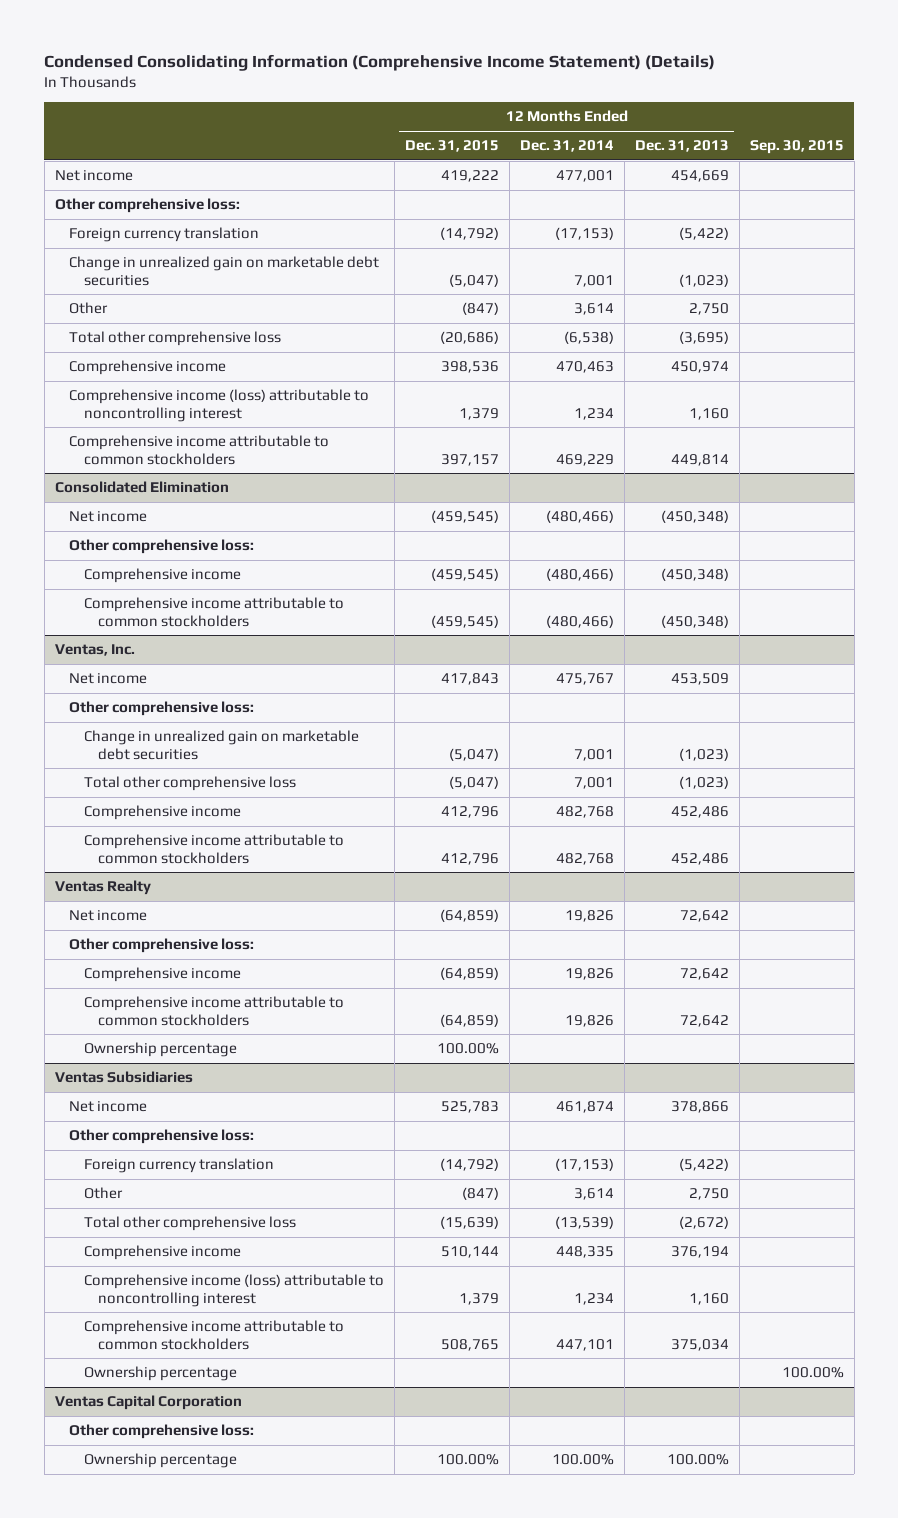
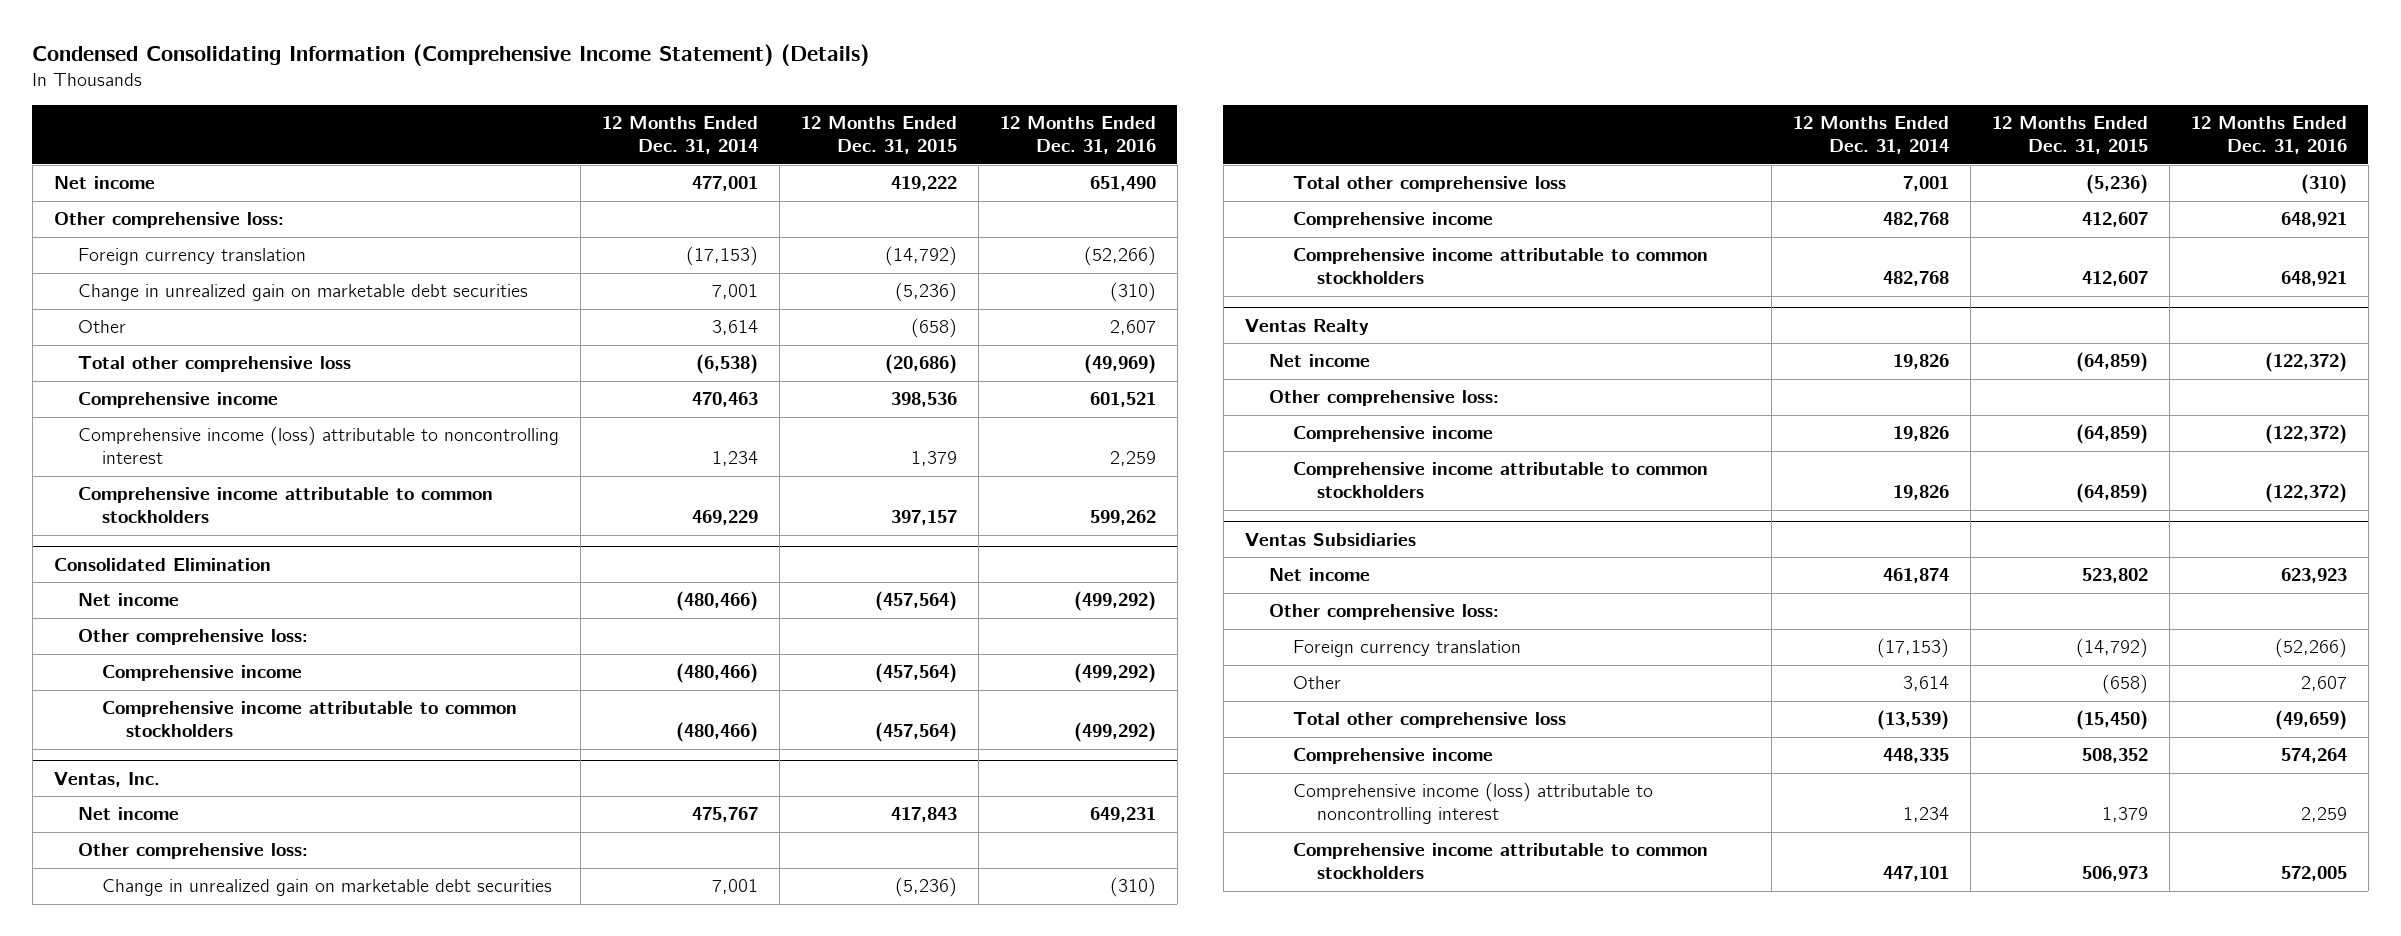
[634,140,729,153] Dec. 31, 2013 -> none
[749,140,844,155] Sep. 30, 2015 -> none
none -> [999,116,1156,154] 12 Months Ended Dec. 31, 2016
[448,273,499,287] (5,047) -> [894,282,957,303] (5,236)
[461,302,499,316] (847) -> [910,318,957,339] (658)
[430,510,499,524] (459,545) -> [874,591,957,612] (457,564)
[430,568,499,582] (459,545) -> [874,663,957,684] (457,564)
[430,614,499,628] (459,545) -> [874,722,957,743] (457,564)
[448,747,499,761] (5,047) -> [894,877,957,898] (5,236)
[448,776,499,790] (5,047) -> [2085,174,2148,195] (5,236)
[440,806,499,819] 412,796 -> [2081,212,2148,228] 412,607
[440,852,499,865] 412,796 -> [2081,271,2148,287] 412,607
[83,1042,237,1058] Ownership percentage -> none
[440,1101,499,1114] 525,783 -> [2081,568,2148,584] 523,802
[461,1187,499,1201] (847) -> [2101,674,2148,695] (658)
[439,1216,499,1230] (15,639) -> [2075,710,2148,731] (15,450)
[440,1246,499,1259] 510,144 -> [2081,748,2148,764] 508,352
[83,1366,237,1382] Ownership percentage -> none
[54,1395,242,1411] Ventas Capital Corporation -> none
[69,1424,255,1440] Other comprehensive loss: -> none
[83,1453,237,1469] Ownership percentage -> none
[440,1338,499,1351] 508,765 -> [2081,866,2148,882] 506,973

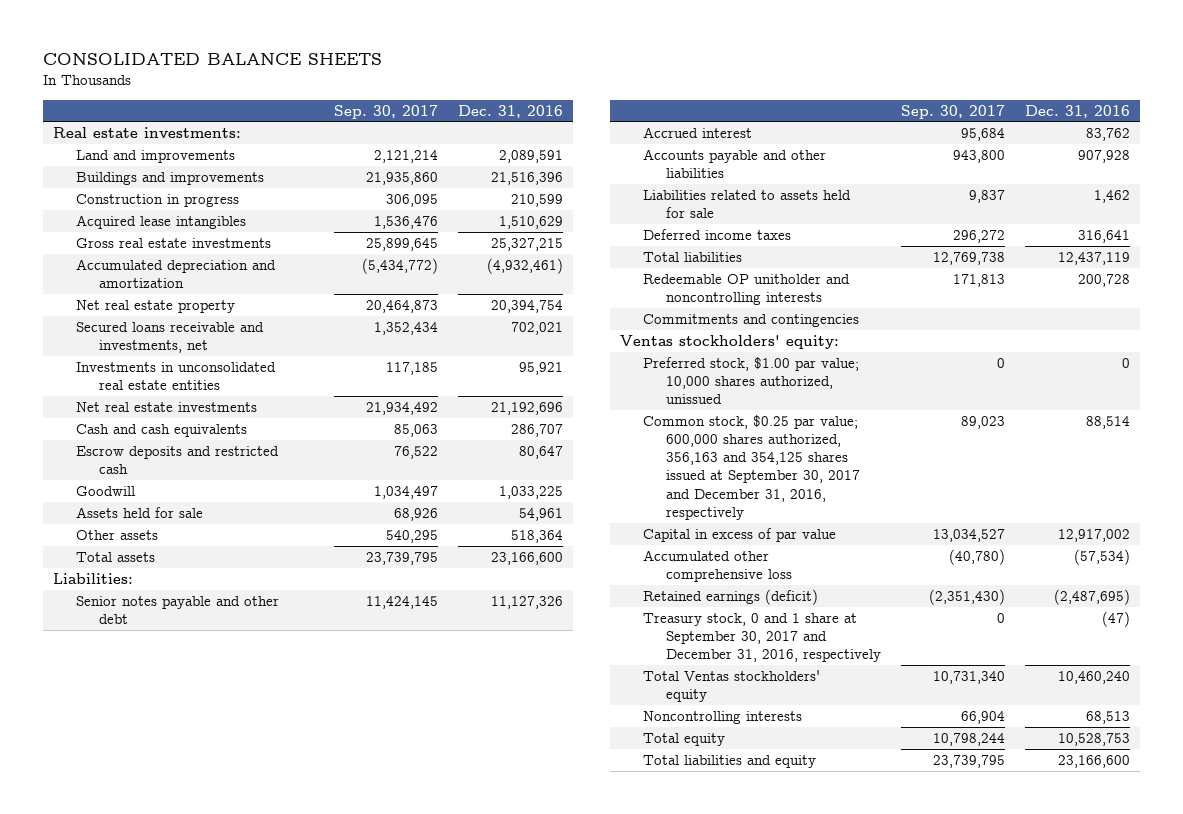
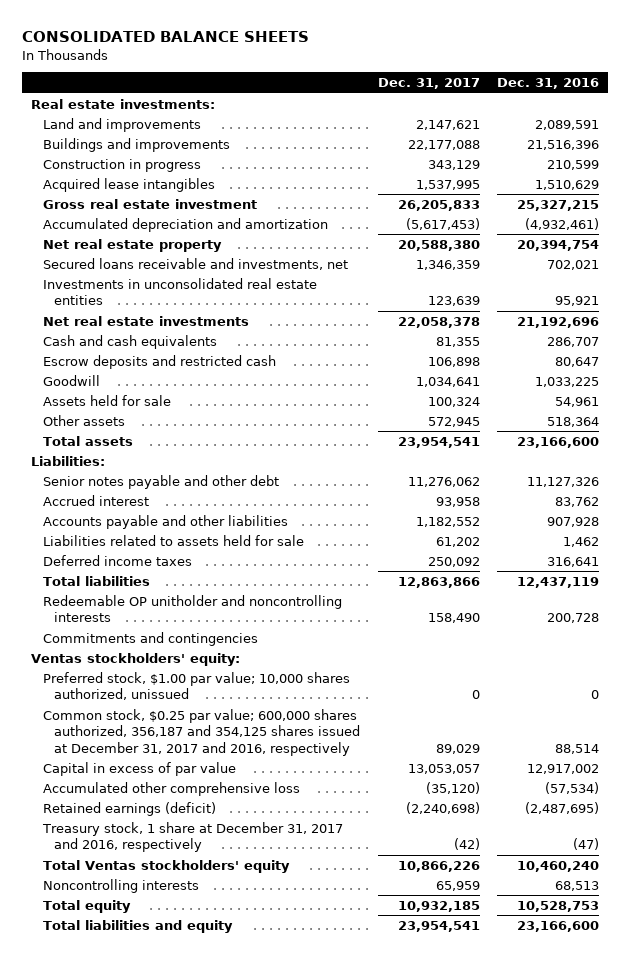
[334,104,439,119] Sep. 30, 2017 -> none
none -> [377,78,480,90] Dec. 31, 2017
[75,237,271,248] Gross real estate investments -> [42,198,257,209] Gross real estate investment
[642,414,861,520] Common stock, $0.25 par value; 600,000 shares authorized, 356,163 and 354,125 shares issued at September 30, 2017 and December 31, 2016, respectively -> [42,708,360,756] Common stock, $0.25 par value; 600,000 shares authorized, 356,187 and 354,125 shares issued at December 31, 2017 and 2016, respectively
[642,612,882,663] Treasury stock, 0 and 1 share at September 30, 2017 and December 31, 2016, respectively -> [41,821,343,853] Treasury stock, 1 share at December 31, 2017 and 2016, respectively

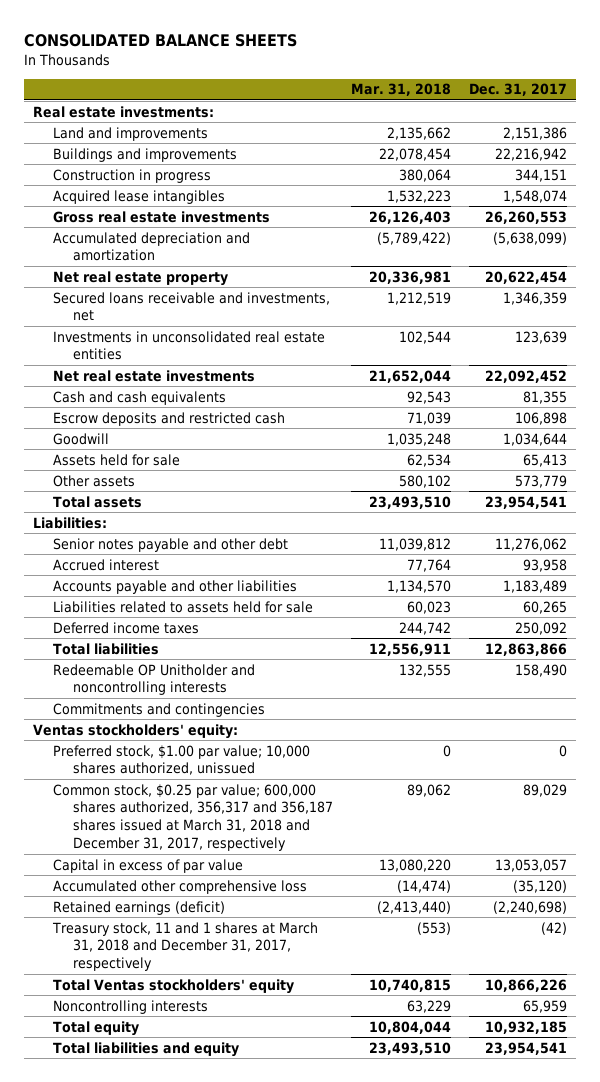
[497,78,600,90] Dec. 31, 2016 -> none
none -> [351,83,452,97] Mar. 31, 2018
[415,119,480,130] 2,147,621 -> [503,126,568,140] 2,151,386
[407,139,480,150] 22,177,088 -> [495,147,568,161] 22,216,942
[427,159,480,170] 343,129 -> [515,168,568,182] 344,151
[415,179,480,190] 1,537,995 -> [503,189,568,203] 1,548,074
[42,198,257,209] Gross real estate investment -> [53,210,271,223] Gross real estate investments
[397,199,480,211] 26,205,833 -> [485,210,568,224] 26,260,553
[405,217,480,230] (5,617,453) -> [493,231,568,245] (5,638,099)
[397,239,480,251] 20,588,380 -> [485,270,568,284] 20,622,454
[397,316,480,328] 22,058,378 -> [485,369,568,383] 22,092,452
[415,376,480,387] 1,034,641 -> [503,432,568,446] 1,034,644
[427,396,480,407] 100,324 -> [523,453,568,467] 65,413
[427,416,480,427] 572,945 -> [515,474,568,488] 573,779
[415,516,480,527] 1,182,552 -> [503,579,568,593] 1,183,489
[435,536,480,547] 61,202 -> [523,600,568,614] 60,265
[42,594,342,623] Redeemable OP unitholder and noncontrolling interests -> [53,663,256,696] Redeemable OP Unitholder and noncontrolling interests
[42,708,360,756] Common stock, $0.25 par value; 600,000 shares authorized, 356,187 and 354,125 shares issued at December 31, 2017 and 2016, respectively -> [53,783,334,852] Common stock, $0.25 par value; 600,000 shares authorized, 356,317 and 356,187 shares issued at March 31, 2018 and December 31, 2017, respectively
[41,821,343,853] Treasury stock, 1 share at December 31, 2017 and 2016, respectively -> [52,921,319,972] Treasury stock, 11 and 1 shares at March 31, 2018 and December 31, 2017, respectively

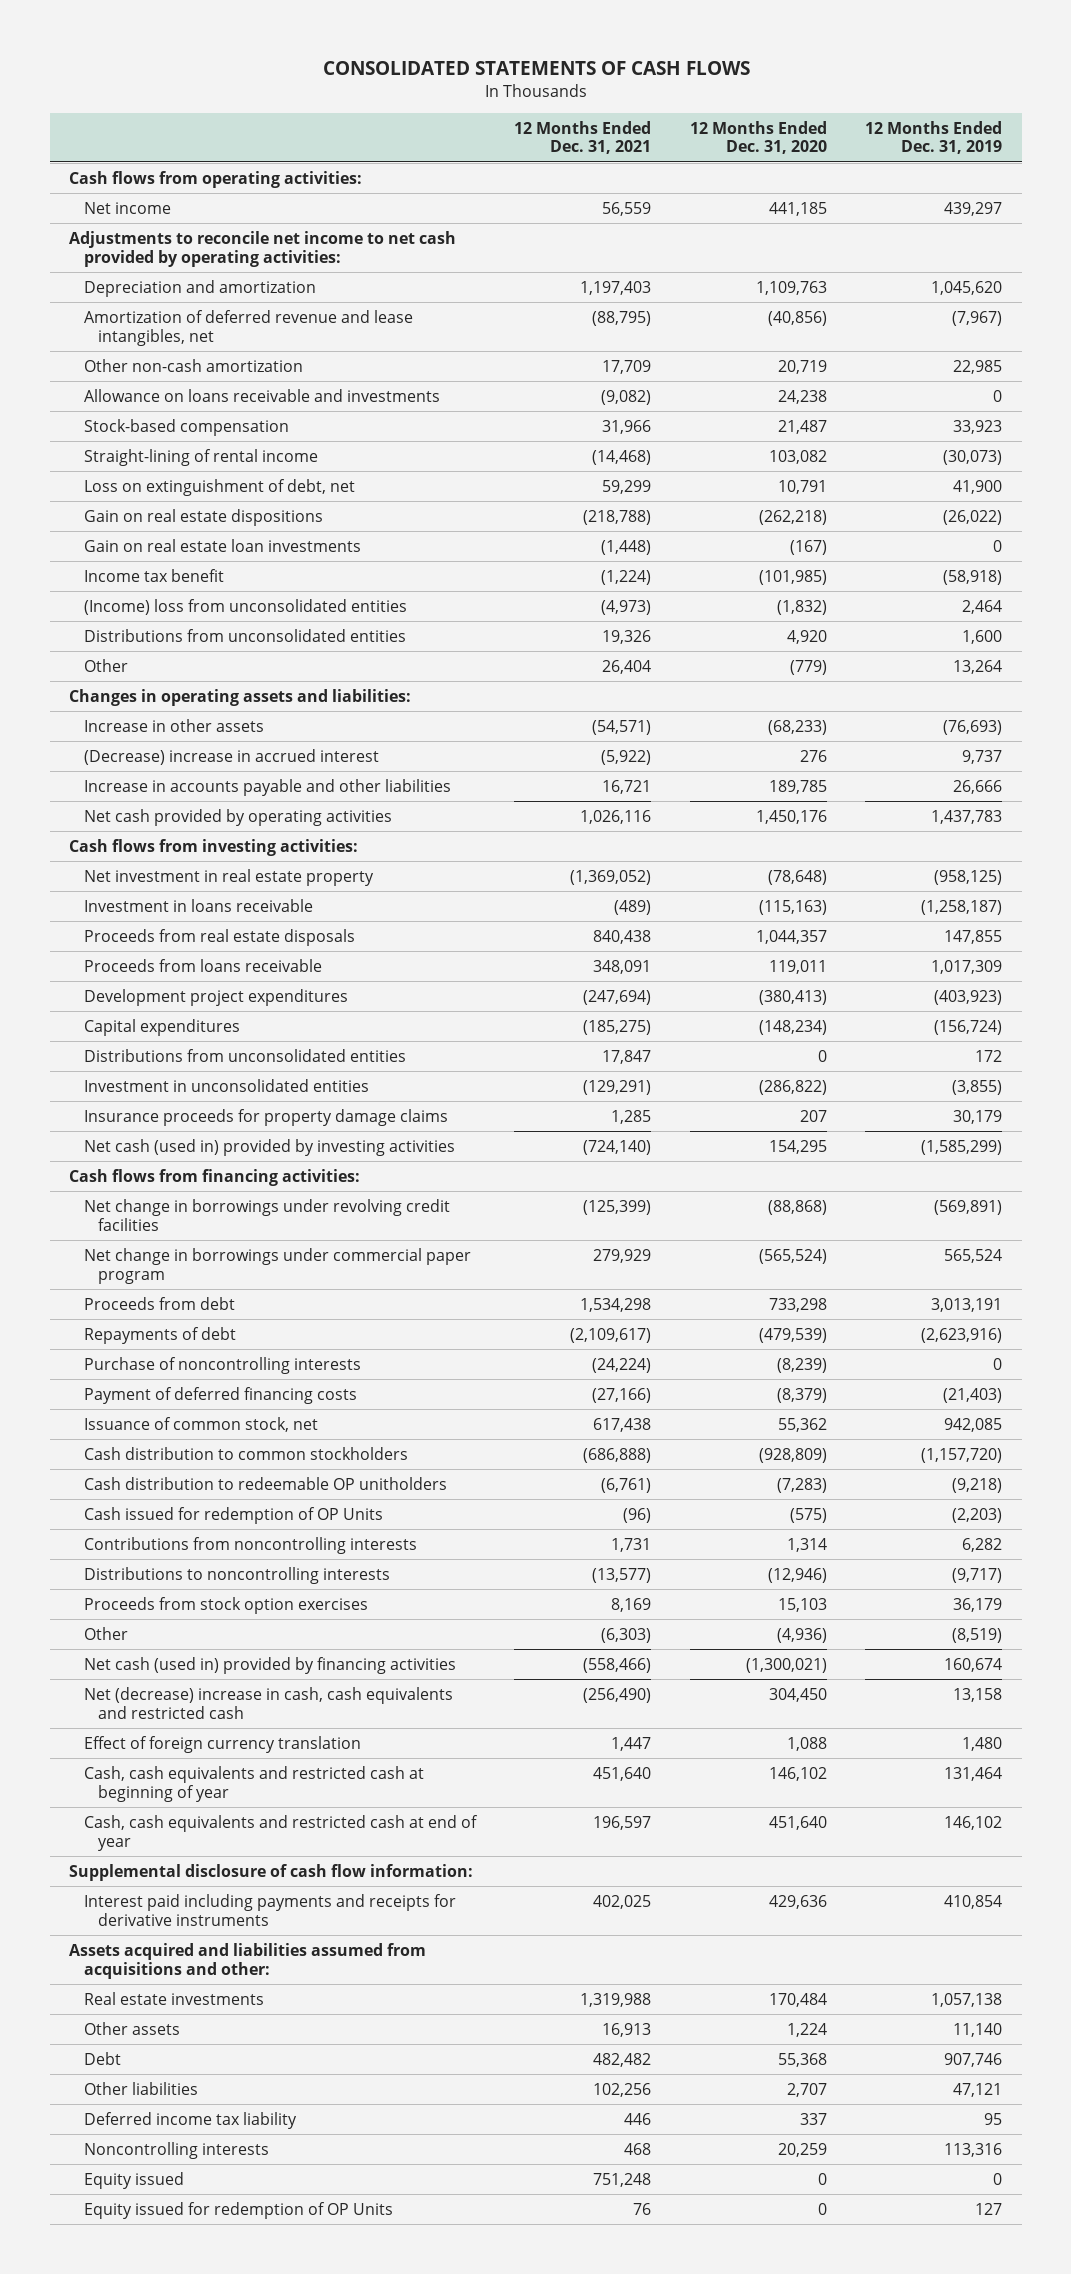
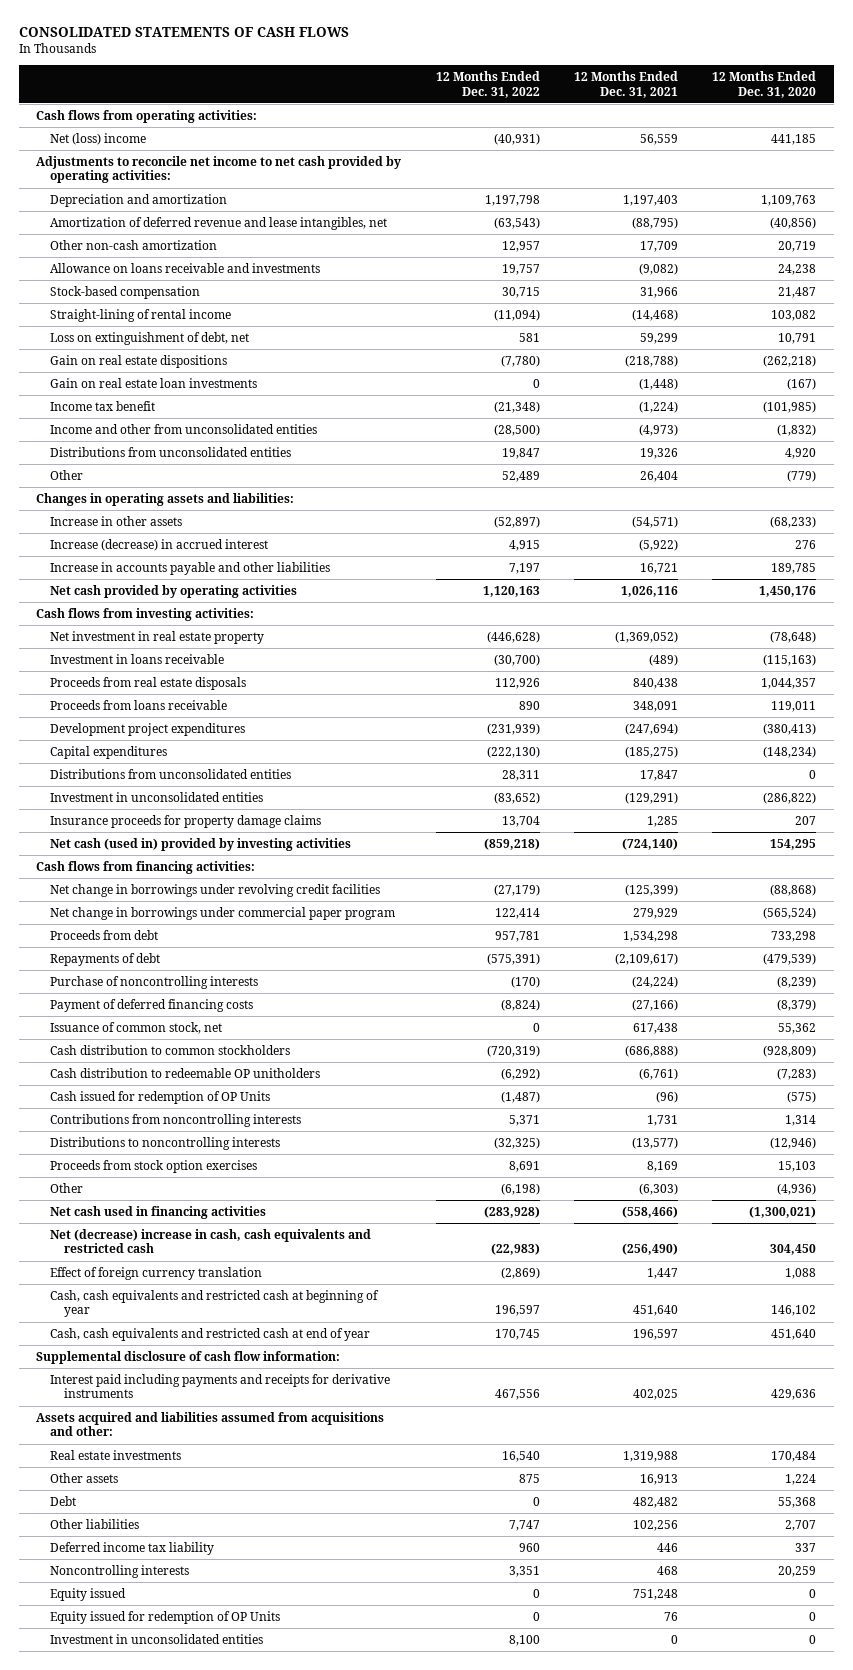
[865,120,1003,155] 12 Months Ended Dec. 31, 2019 -> none
none -> [435,71,540,98] 12 Months Ended Dec. 31, 2022
[83,201,171,214] Net income -> [49,132,146,145] Net (loss) income
[83,598,407,615] (Income) loss from unconsolidated entities -> [49,423,317,434] Income and other from unconsolidated entities
[83,748,379,765] (Decrease) increase in accrued interest -> [49,538,268,551] Increase (decrease) in accrued interest
[83,1656,456,1674] Net cash (used in) provided by financing activities -> [49,1205,266,1219] Net cash used in financing activities
none -> [49,1633,263,1644] Investment in unconsolidated entities

